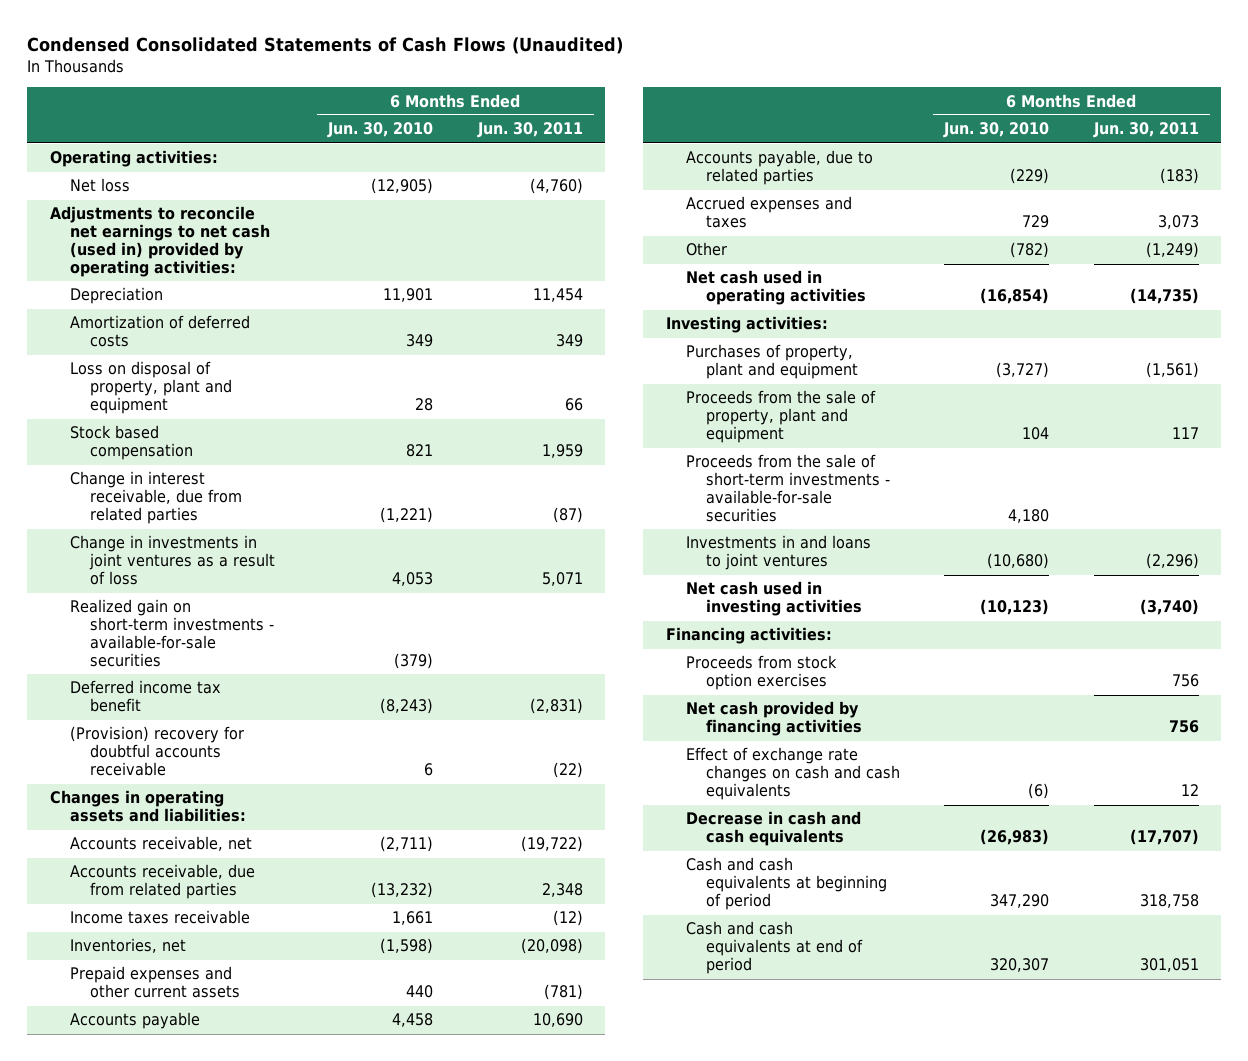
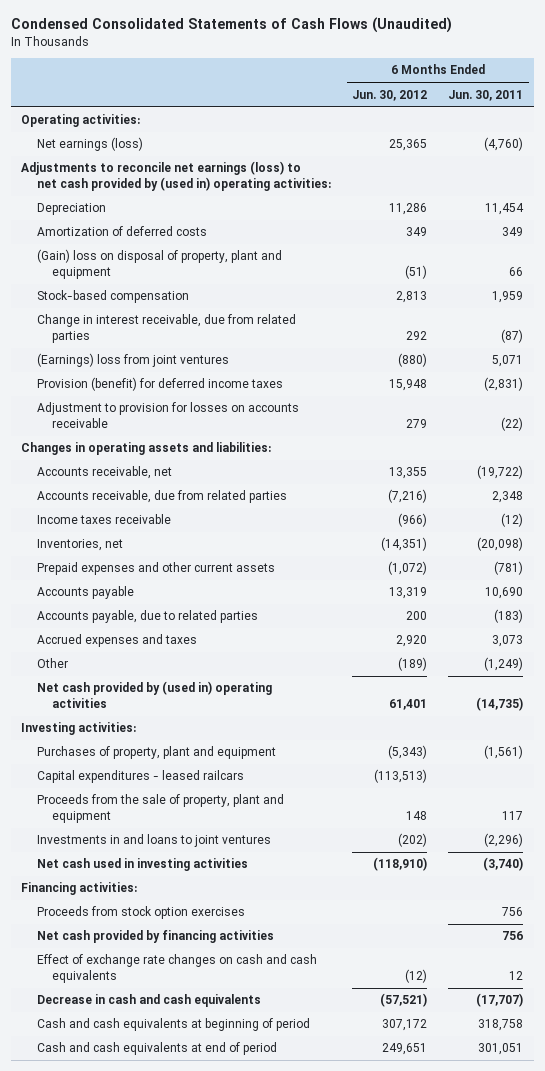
[327,122,434,139] Jun. 30, 2010 -> none
none -> [352,89,428,101] Jun. 30, 2012
[69,178,130,193] Net loss -> [36,137,143,152] Net earnings (loss)
[49,206,270,278] Adjustments to reconcile net earnings to net cash (used in) provided by operating activities: -> [21,161,331,191] Adjustments to reconcile net earnings (loss) to net cash provided by (used in) operating activities:
[69,361,232,415] Loss on disposal of property, plant and equipment -> [36,249,282,279] (Gain) loss on disposal of property, plant and equipment
[69,425,193,461] Stock based compensation -> [36,290,189,304] Stock-based compensation
[69,599,274,668] Realized gain on short-term investments - available-for-sale securities -> none
[69,535,275,586] Change in investments in joint ventures as a result of loss -> [36,353,229,368] (Earnings) loss from joint ventures
[69,680,221,713] Deferred income tax benefit -> [36,377,283,392] Provision (benefit) for deferred income taxes
[69,726,244,777] (Provision) recovery for doubtful accounts receivable -> [36,402,299,428] Adjustment to provision for losses on accounts receivable
[685,270,866,306] Net cash used in operating activities -> [36,681,272,708] Net cash provided by (used in) operating activities
none -> [36,770,244,784] Capital expenditures - leased railcars
[685,454,890,523] Proceeds from the sale of short-term investments - available-for-sale securities -> none

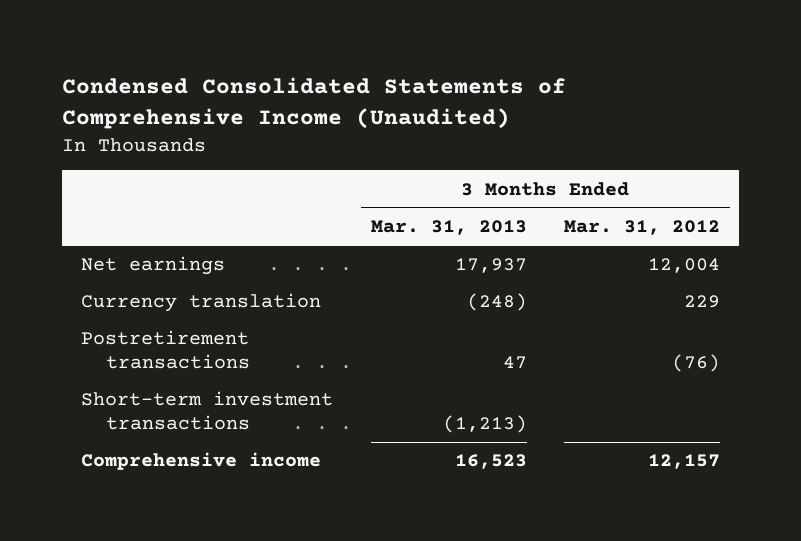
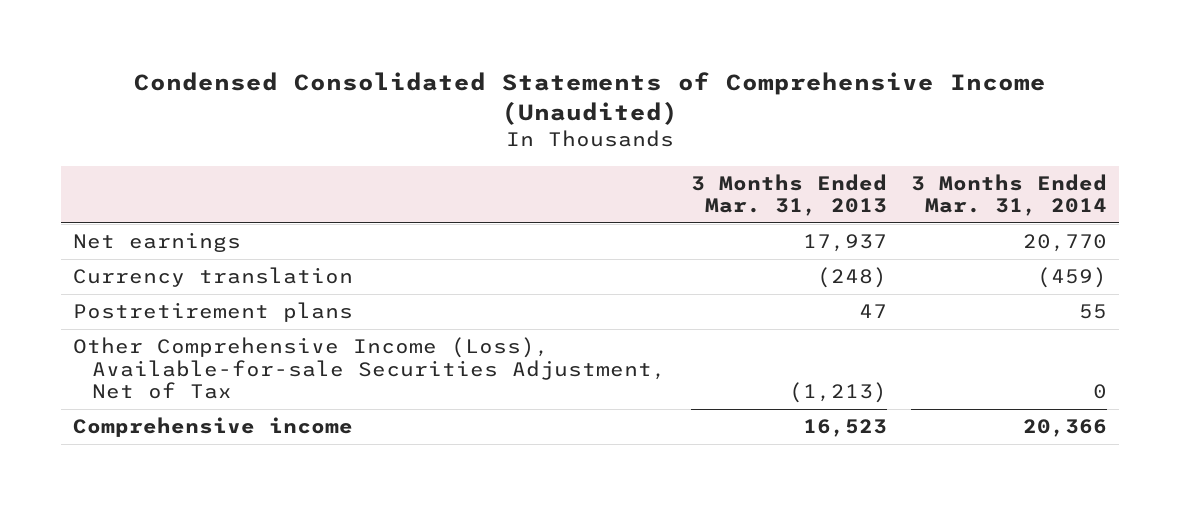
[564,220,721,236] Mar. 31, 2012 -> none
none -> [911,173,1108,217] 3 Months Ended Mar. 31, 2014
[80,330,250,370] Postretirement transactions -> [72,302,353,323] Postretirement plans
[80,391,333,431] Short-term investment transactions -> [72,337,667,400] Other Comprehensive Income (Loss), Available-for-sale Securities Adjustment, Net of Tax

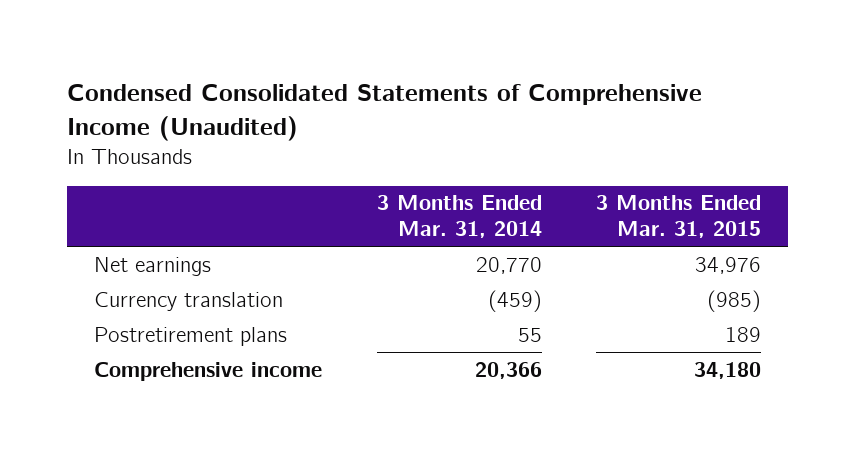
[690,173,887,217] 3 Months Ended Mar. 31, 2013 -> none
none -> [596,195,762,239] 3 Months Ended Mar. 31, 2015
[72,337,667,400] Other Comprehensive Income (Loss), Available-for-sale Securities Adjustment, Net of Tax -> none

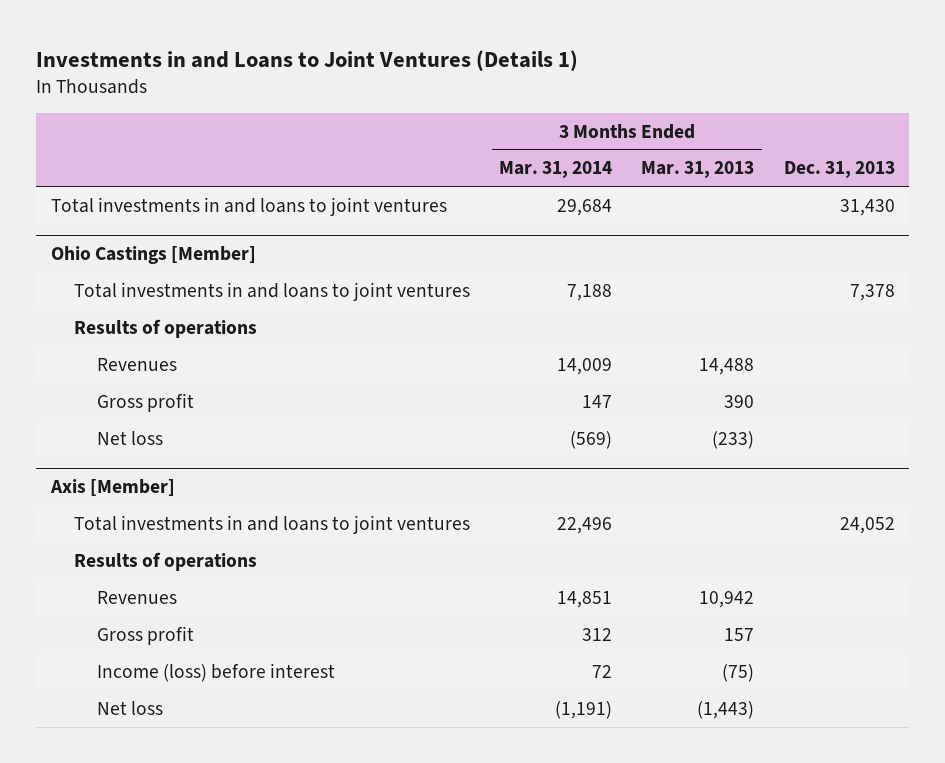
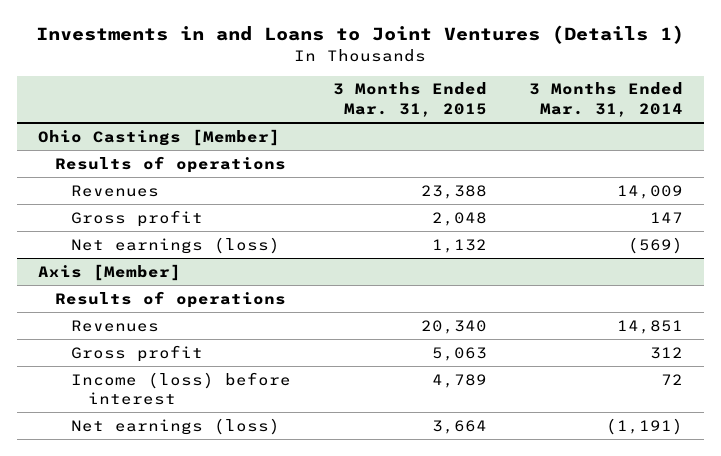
[641,161,755,179] Mar. 31, 2013 -> none
[783,161,895,179] Dec. 31, 2013 -> none
none -> [333,82,488,117] 3 Months Ended Mar. 31, 2015
[50,196,447,216] Total investments in and loans to joint ventures -> none
[74,281,471,301] Total investments in and loans to joint ventures -> none
[97,430,164,445] Net loss -> [71,236,281,254] Net earnings (loss)
[74,514,471,534] Total investments in and loans to joint ventures -> none
[97,700,164,715] Net loss -> [71,417,281,435] Net earnings (loss)

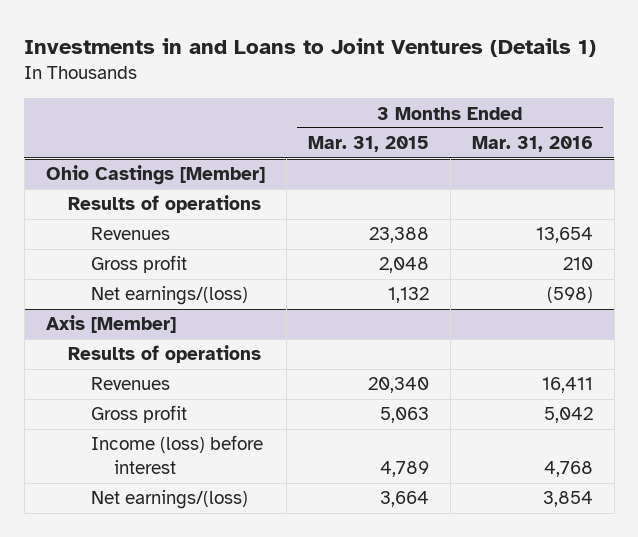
[529,82,684,117] 3 Months Ended Mar. 31, 2014 -> none
none -> [471,136,593,153] Mar. 31, 2016
[71,236,281,254] Net earnings (loss) -> [91,286,249,306] Net earnings/(loss)
[71,417,281,435] Net earnings (loss) -> [91,490,249,510] Net earnings/(loss)

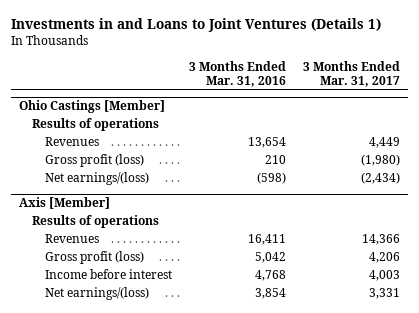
[307,136,429,153] Mar. 31, 2015 -> none
none -> [302,60,400,87] 3 Months Ended Mar. 31, 2017
[91,255,188,274] Gross profit -> [45,154,145,168] Gross profit (loss)
[91,405,188,424] Gross profit -> [45,251,145,265] Gross profit (loss)
[91,435,264,475] Income (loss) before interest -> [45,269,173,280] Income before interest

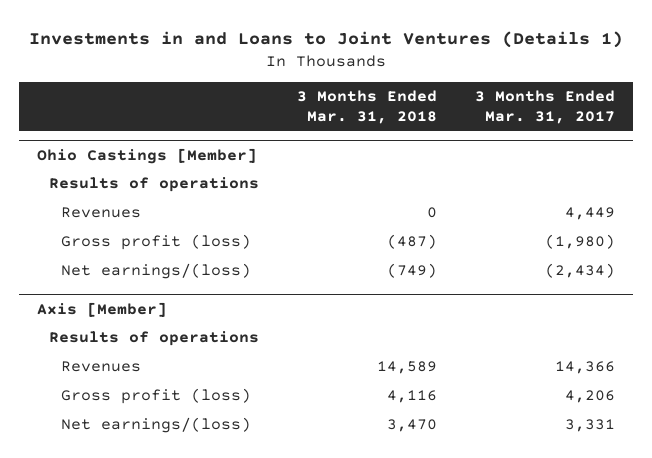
[188,60,286,87] 3 Months Ended Mar. 31, 2016 -> none
none -> [297,90,438,124] 3 Months Ended Mar. 31, 2018
[45,269,173,280] Income before interest -> none

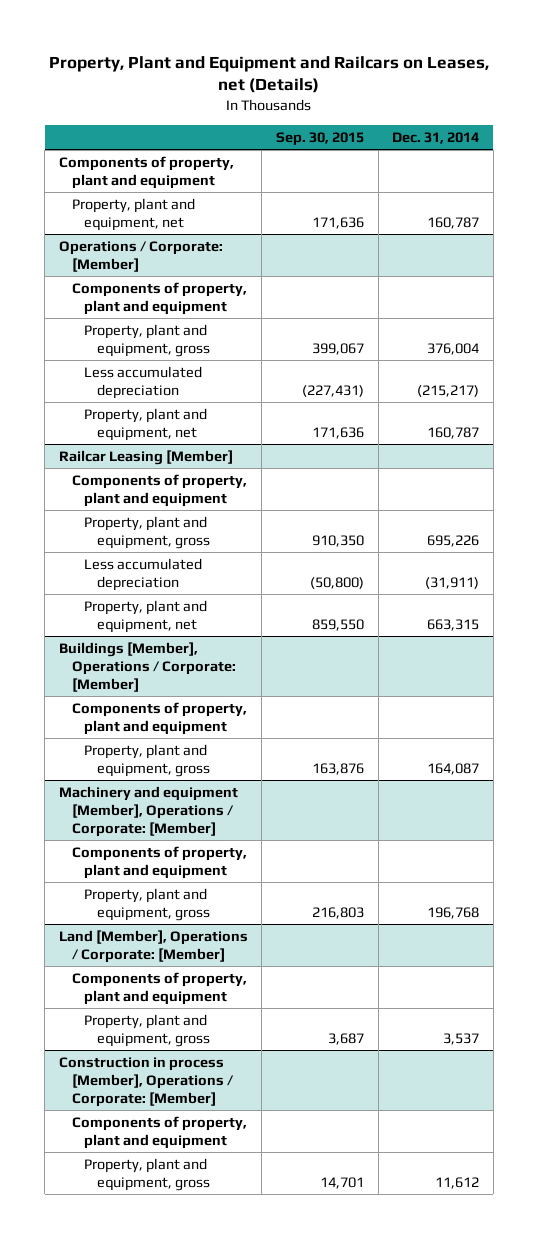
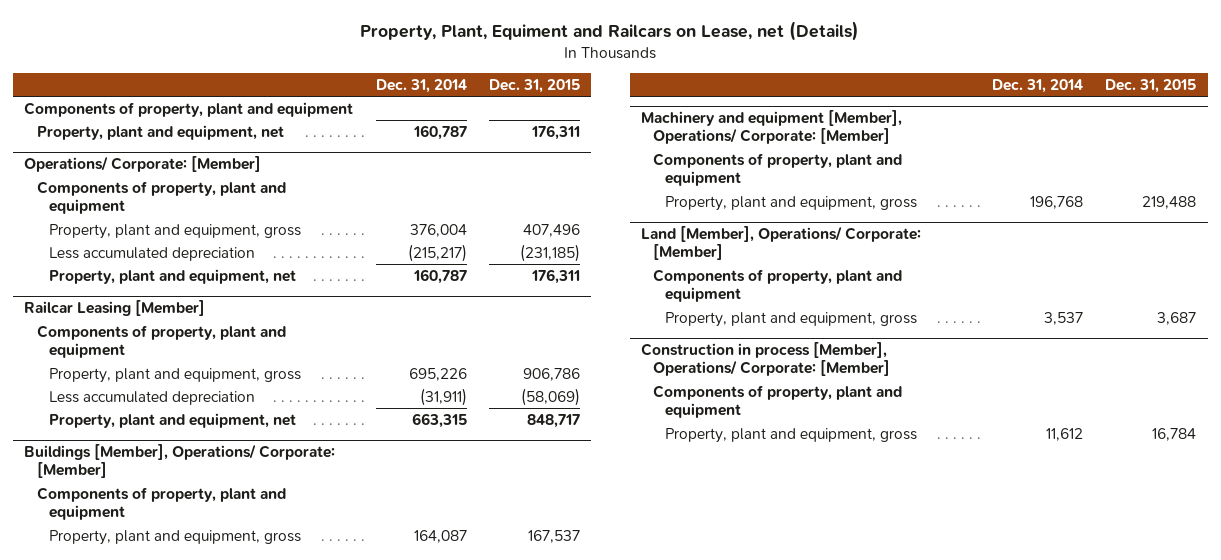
[49,55,490,94] Property, Plant and Equipment and Railcars on Leases, net (Details) -> [360,20,860,41] Property, Plant, Equiment and Railcars on Lease, net (Details)
[276,131,365,146] Sep. 30, 2015 -> none
none -> [489,78,581,93] Dec. 31, 2015
[58,240,223,272] Operations / Corporate: [Member] -> [24,156,262,173] Operations/ Corporate: [Member]
[58,641,236,692] Buildings [Member], Operations / Corporate: [Member] -> [24,444,336,479] Buildings [Member], Operations/ Corporate: [Member]
[58,785,238,837] Machinery and equipment [Member], Operations / Corporate: [Member] -> [640,110,902,145] Machinery and equipment [Member], Operations/ Corporate: [Member]
[58,929,248,963] Land [Member], Operations / Corporate: [Member] -> [640,226,921,261] Land [Member], Operations/ Corporate: [Member]
[58,1056,234,1107] Construction in process [Member], Operations / Corporate: [Member] -> [640,342,890,377] Construction in process [Member], Operations/ Corporate: [Member]

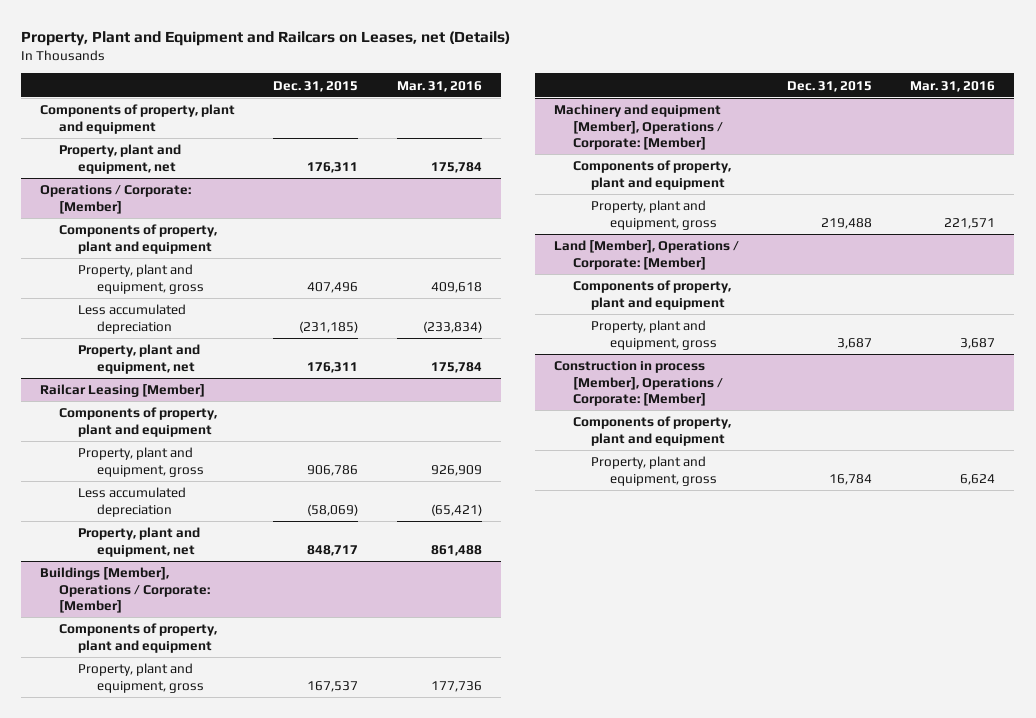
[360,20,860,41] Property, Plant, Equiment and Railcars on Lease, net (Details) -> [21,30,511,46] Property, Plant and Equipment and Railcars on Leases, net (Details)
[375,78,467,93] Dec. 31, 2014 -> none
none -> [396,80,482,92] Mar. 31, 2016
[24,156,262,173] Operations/ Corporate: [Member] -> [40,185,192,214] Operations / Corporate: [Member]
[24,444,336,479] Buildings [Member], Operations/ Corporate: [Member] -> [40,567,210,614] Buildings [Member], Operations / Corporate: [Member]
[640,110,902,145] Machinery and equipment [Member], Operations/ Corporate: [Member] -> [553,104,723,151] Machinery and equipment [Member], Operations / Corporate: [Member]
[640,226,921,261] Land [Member], Operations/ Corporate: [Member] -> [553,240,739,270] Land [Member], Operations / Corporate: [Member]
[640,342,890,377] Construction in process [Member], Operations/ Corporate: [Member] -> [553,361,723,407] Construction in process [Member], Operations / Corporate: [Member]

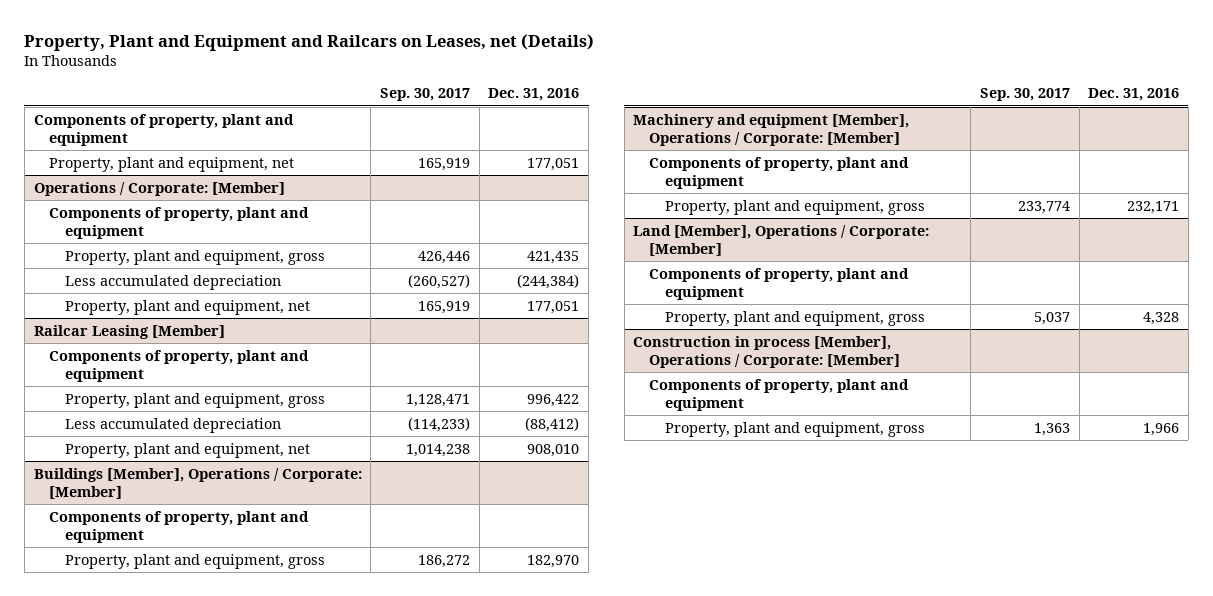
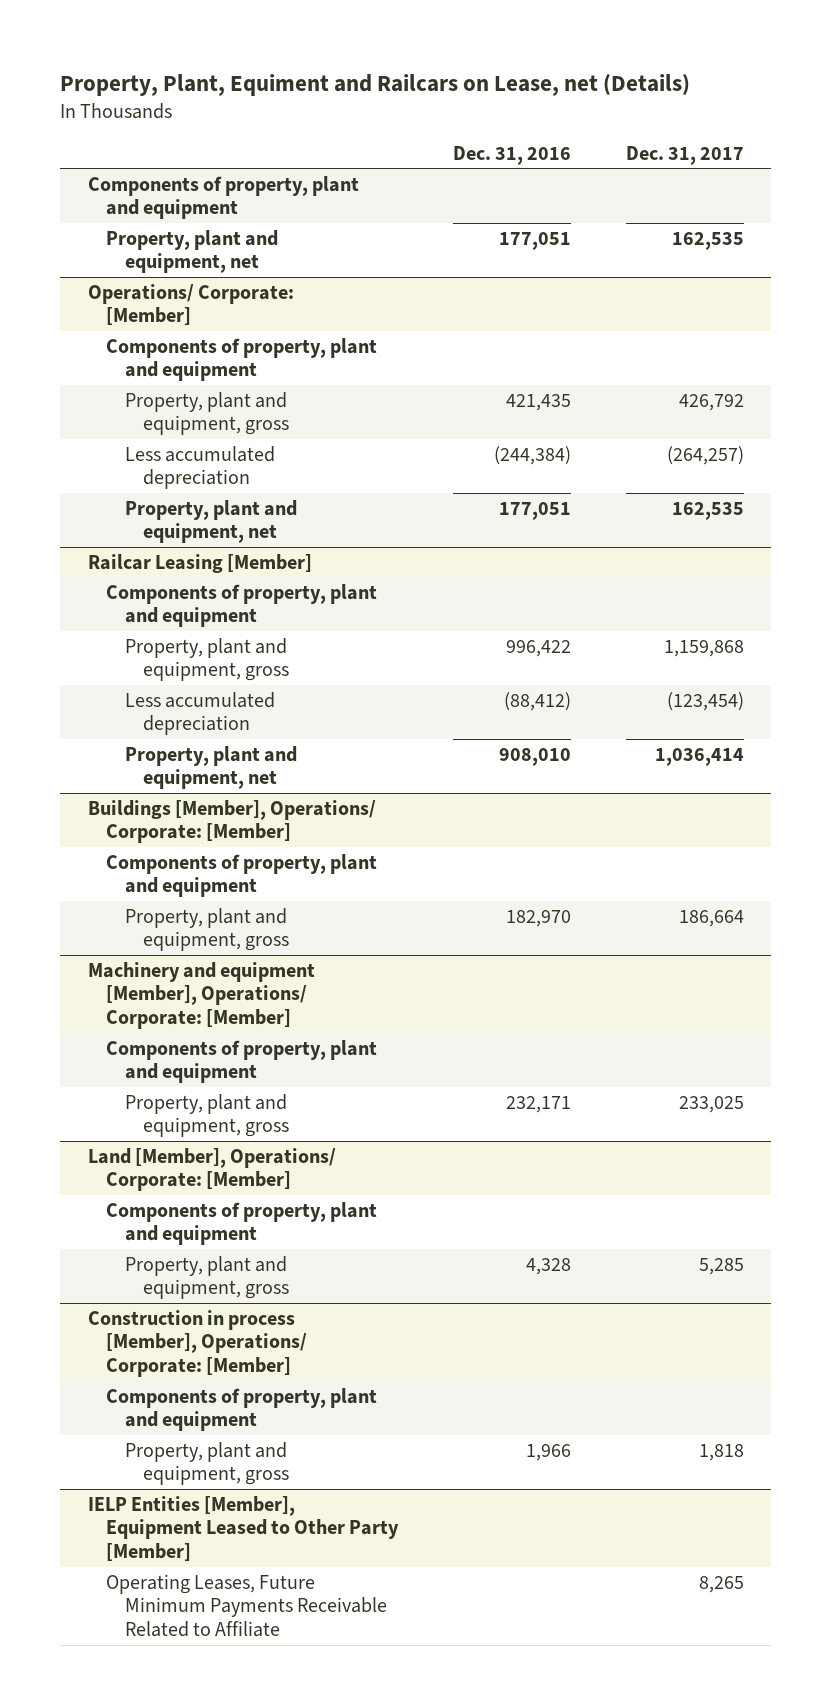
[24,33,595,51] Property, Plant and Equipment and Railcars on Leases, net (Details) -> [60,74,691,97] Property, Plant, Equiment and Railcars on Lease, net (Details)
[379,87,470,101] Sep. 30, 2017 -> none
none -> [626,145,745,165] Dec. 31, 2017
[33,181,285,196] Operations / Corporate: [Member] -> [87,283,294,326] Operations/ Corporate: [Member]
[33,467,362,499] Buildings [Member], Operations / Corporate: [Member] -> [87,799,376,844] Buildings [Member], Operations/ Corporate: [Member]
[633,113,910,146] Machinery and equipment [Member], Operations / Corporate: [Member] -> [87,961,315,1030] Machinery and equipment [Member], Operations/ Corporate: [Member]
[633,224,930,256] Land [Member], Operations / Corporate: [Member] -> [87,1147,336,1192] Land [Member], Operations/ Corporate: [Member]
[633,335,901,368] Construction in process [Member], Operations / Corporate: [Member] -> [87,1309,308,1378] Construction in process [Member], Operations/ Corporate: [Member]
none -> [87,1495,400,1562] IELP Entities [Member], Equipment Leased to Other Party [Member]
none -> [106,1573,387,1638] Operating Leases, Future Minimum Payments Receivable Related to Affiliate

